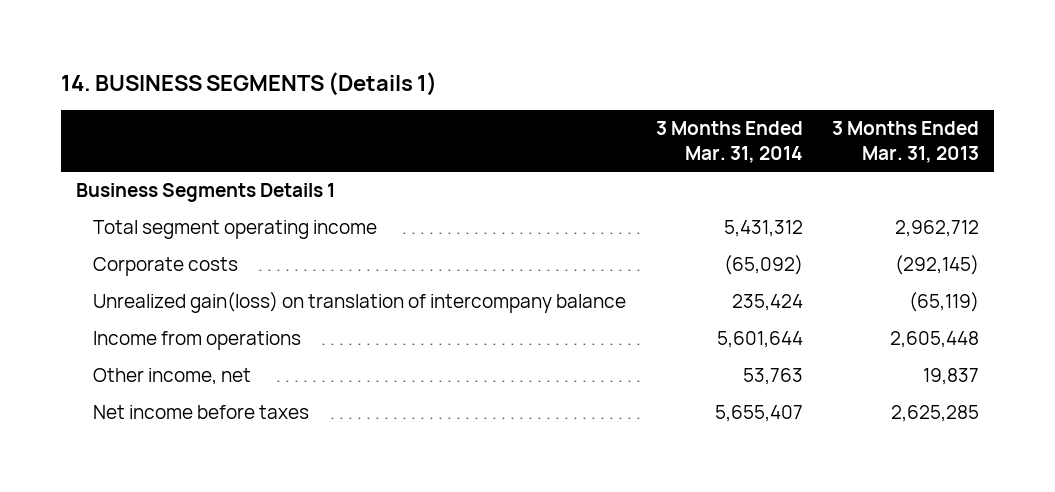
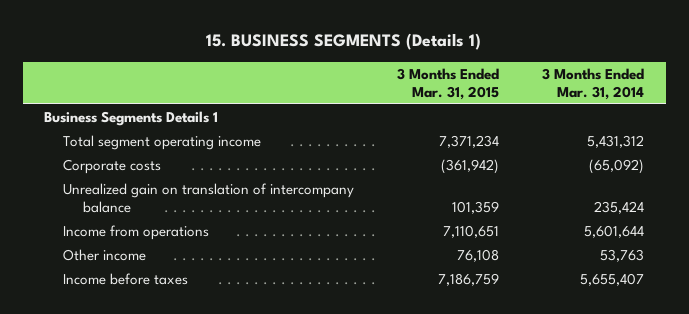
[61,71,438,96] 14. BUSINESS SEGMENTS (Details 1) -> [206,33,482,51] 15. BUSINESS SEGMENTS (Details 1)
[831,121,979,163] 3 Months Ended Mar. 31, 2013 -> none
none -> [397,67,500,100] 3 Months Ended Mar. 31, 2015
[93,292,627,314] Unrealized gain(loss) on translation of intercompany balance -> [63,183,355,213] Unrealized gain on translation of intercompany balance
[93,368,252,386] Other income, net -> [63,249,147,262] Other income
[93,405,310,420] Net income before taxes -> [63,273,189,286] Income before taxes

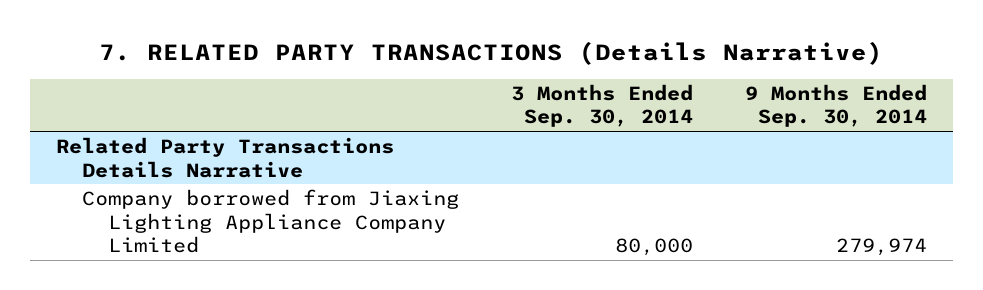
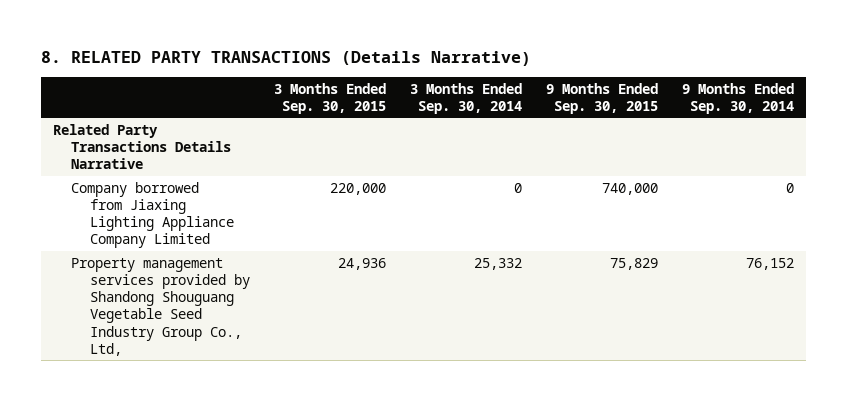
[99,40,884,65] 7. RELATED PARTY TRANSACTIONS (Details Narrative) -> [40,50,531,66] 8. RELATED PARTY TRANSACTIONS (Details Narrative)
none -> [274,82,387,114] 3 Months Ended Sep. 30, 2015
none -> [545,82,658,114] 9 Months Ended Sep. 30, 2015
[614,238,693,257] 80,000 -> [513,182,522,193] 0
[835,238,927,257] 279,974 -> [785,182,794,193] 0
none -> [71,257,251,356] Property management services provided by Shandong Shouguang Vegetable Seed Industry Group Co., Ltd,

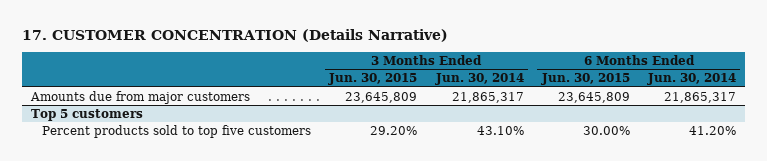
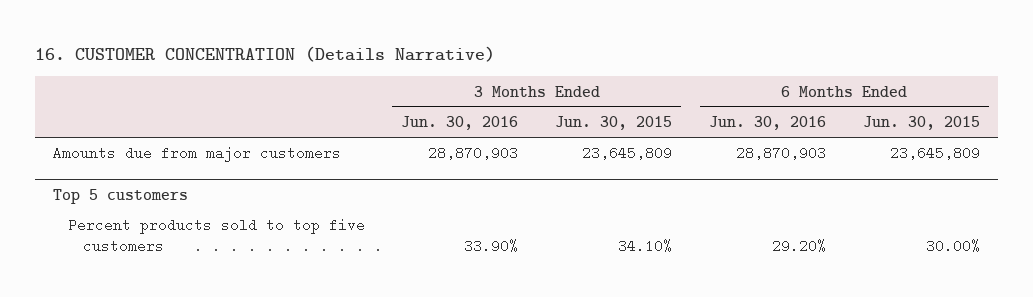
[22,29,449,43] 17. CUSTOMER CONCENTRATION (Details Narrative) -> [34,45,495,62] 16. CUSTOMER CONCENTRATION (Details Narrative)
[434,73,524,86] Jun. 30, 2014 -> none
[646,73,736,86] Jun. 30, 2014 -> none
none -> [401,116,519,131] Jun. 30, 2016
none -> [708,116,826,131] Jun. 30, 2016
[370,125,418,135] 29.20% -> [618,239,673,254] 34.10%

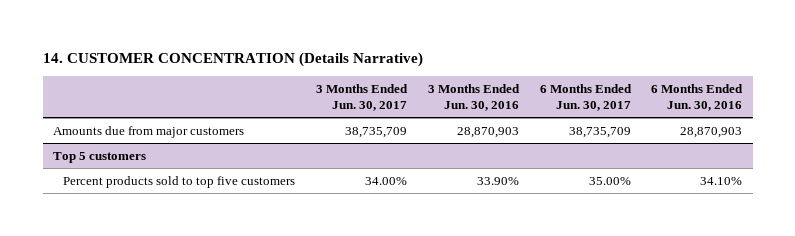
[34,45,495,62] 16. CUSTOMER CONCENTRATION (Details Narrative) -> [42,52,423,68] 14. CUSTOMER CONCENTRATION (Details Narrative)
[555,116,673,131] Jun. 30, 2015 -> none
[862,116,980,131] Jun. 30, 2015 -> none
none -> [316,84,409,112] 3 Months Ended Jun. 30, 2017
none -> [539,84,632,112] 6 Months Ended Jun. 30, 2017
[771,239,826,254] 29.20% -> [700,176,743,185] 34.10%

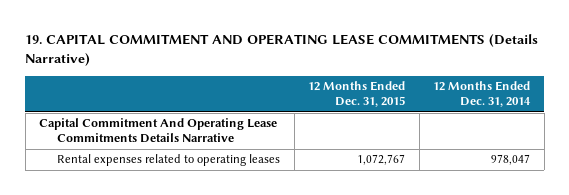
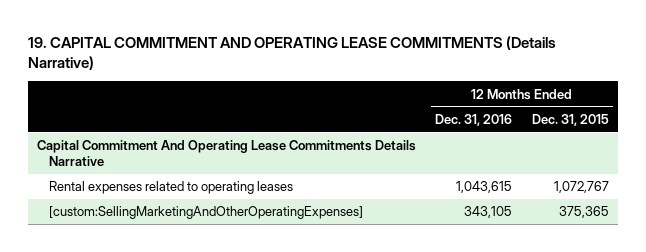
[433,81,532,108] 12 Months Ended Dec. 31, 2014 -> none
none -> [435,114,513,127] Dec. 31, 2016
none -> [49,206,364,220] [custom:SellingMarketingAndOtherOperatingExpenses]

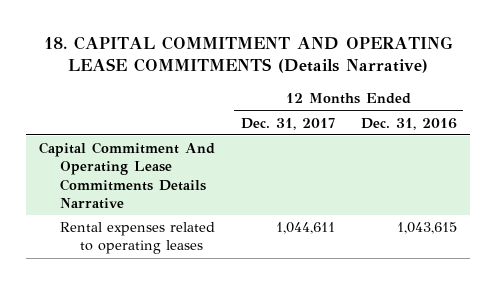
[27,35,556,71] 19. CAPITAL COMMITMENT AND OPERATING LEASE COMMITMENTS (Details Narrative) -> [43,35,453,74] 18. CAPITAL COMMITMENT AND OPERATING LEASE COMMITMENTS (Details Narrative)
[531,114,609,127] Dec. 31, 2015 -> none
none -> [240,117,335,130] Dec. 31, 2017
[49,206,364,220] [custom:SellingMarketingAndOtherOperatingExpenses] -> none

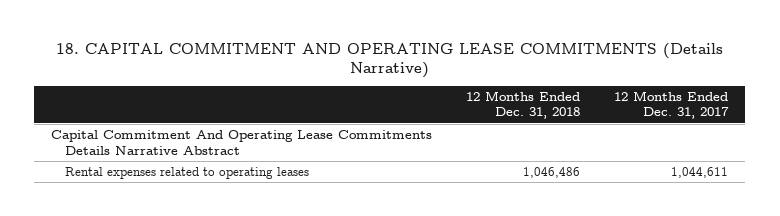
[360,117,457,130] Dec. 31, 2016 -> none
none -> [466,90,581,120] 12 Months Ended Dec. 31, 2018
[38,142,215,209] Capital Commitment And Operating Lease Commitments Details Narrative -> [51,129,433,155] Capital Commitment And Operating Lease Commitments Details Narrative Abstract

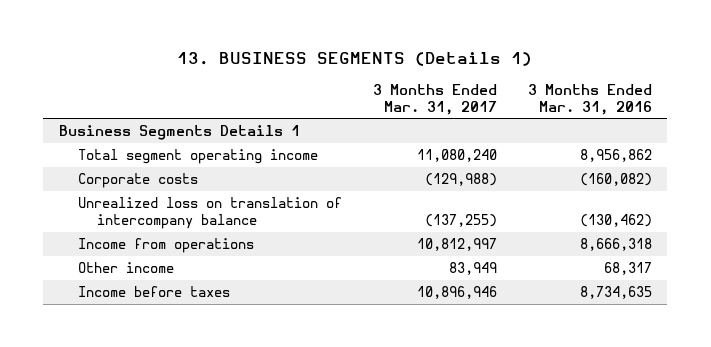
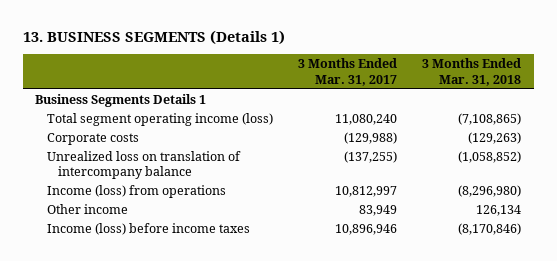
[527,83,652,115] 3 Months Ended Mar. 31, 2016 -> none
none -> [422,58,522,86] 3 Months Ended Mar. 31, 2018
[78,148,319,164] Total segment operating income -> [46,112,273,126] Total segment operating income (loss)
[78,237,255,253] Income from operations -> [46,184,226,198] Income (loss) from operations
[78,285,231,297] Income before taxes -> [46,222,250,235] Income (loss) before income taxes

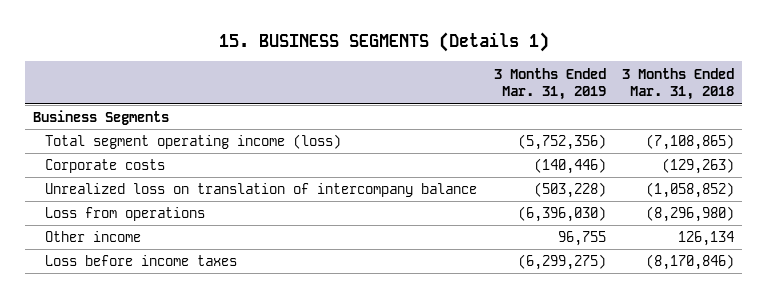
[22,29,285,45] 13. BUSINESS SEGMENTS (Details 1) -> [218,32,549,53] 15. BUSINESS SEGMENTS (Details 1)
[298,58,398,86] 3 Months Ended Mar. 31, 2017 -> none
none -> [493,67,606,101] 3 Months Ended Mar. 31, 2019
[35,93,207,107] Business Segments Details 1 -> [33,110,170,126] Business Segments
[46,184,226,198] Income (loss) from operations -> [45,207,206,222] Loss from operations
[46,222,250,235] Income (loss) before income taxes -> [45,255,238,267] Loss before income taxes

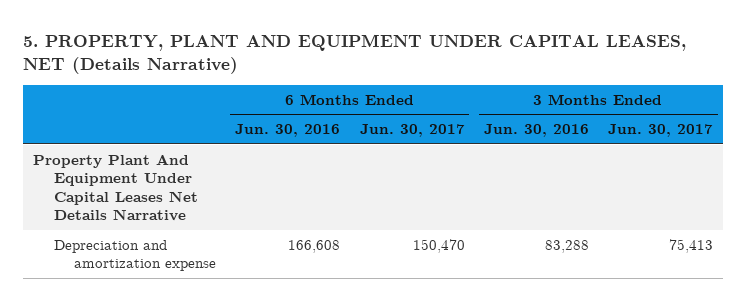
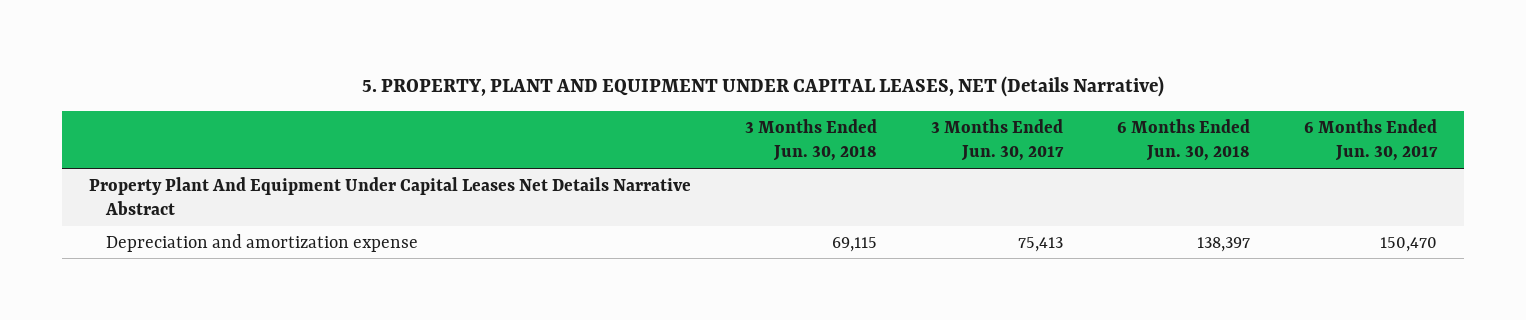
[235,124,341,138] Jun. 30, 2016 -> none
[483,124,589,138] Jun. 30, 2016 -> none
none -> [744,119,877,162] 3 Months Ended Jun. 30, 2018
none -> [1116,119,1250,162] 6 Months Ended Jun. 30, 2018
[32,153,198,222] Property Plant And Equipment Under Capital Leases Net Details Narrative -> [89,176,692,216] Property Plant And Equipment Under Capital Leases Net Details Narrative Abstract

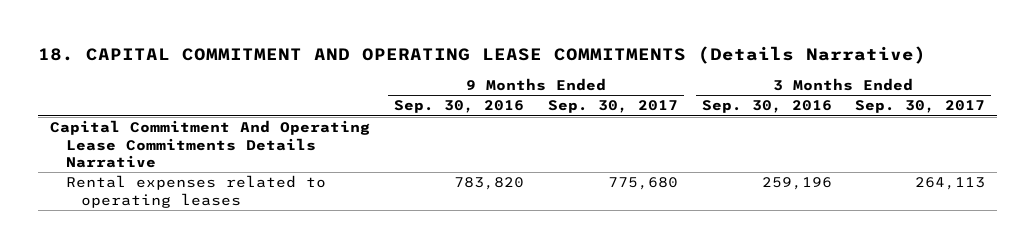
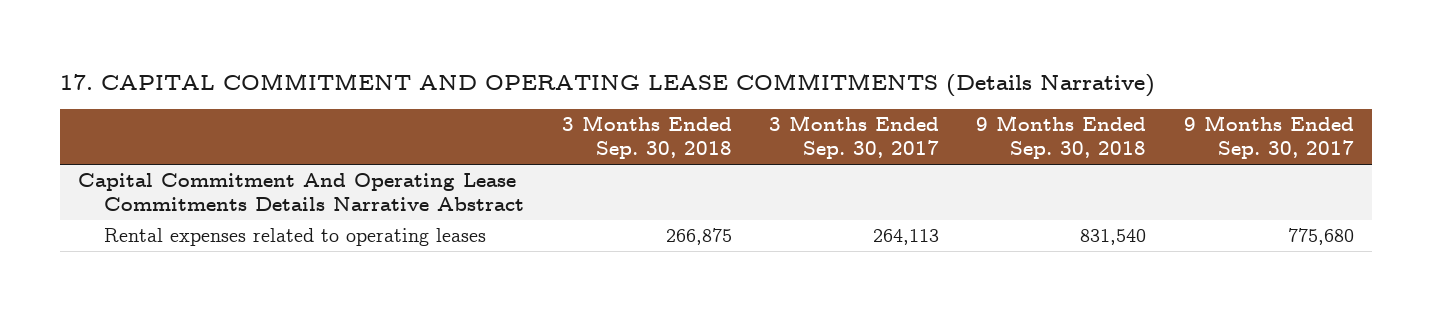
[38,46,927,65] 18. CAPITAL COMMITMENT AND OPERATING LEASE COMMITMENTS (Details Narrative) -> [59,72,1155,97] 17. CAPITAL COMMITMENT AND OPERATING LEASE COMMITMENTS (Details Narrative)
[393,100,524,114] Sep. 30, 2016 -> none
[701,100,832,114] Sep. 30, 2016 -> none
none -> [561,115,732,160] 3 Months Ended Sep. 30, 2018
none -> [976,115,1147,160] 9 Months Ended Sep. 30, 2018
[50,120,371,168] Capital Commitment And Operating Lease Commitments Details Narrative -> [78,173,525,212] Capital Commitment And Operating Lease Commitments Details Narrative Abstract

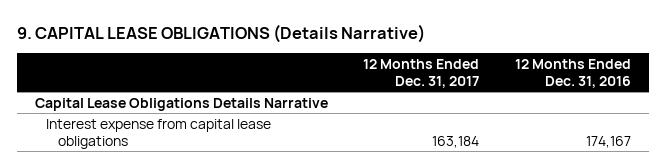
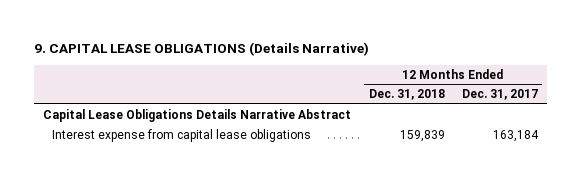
[514,58,631,89] 12 Months Ended Dec. 31, 2016 -> none
none -> [368,89,445,101] Dec. 31, 2018
[34,97,328,111] Capital Lease Obligations Details Narrative -> [43,109,352,123] Capital Lease Obligations Details Narrative Abstract

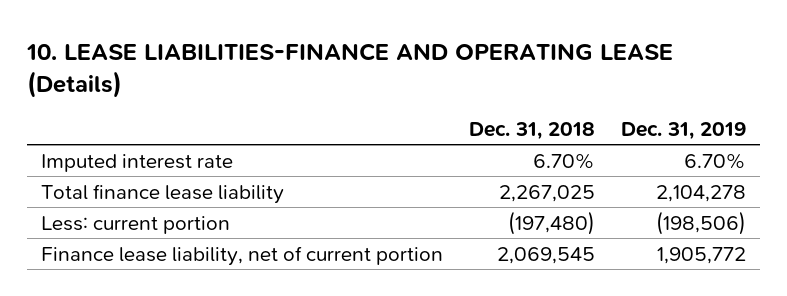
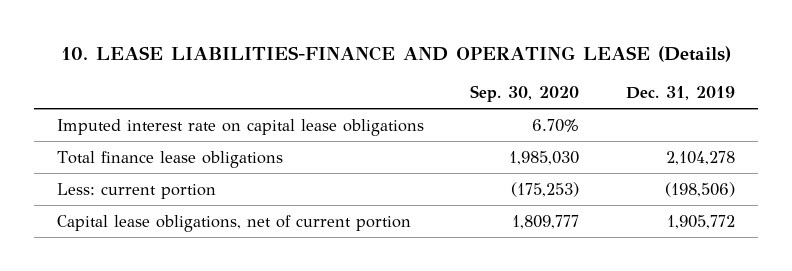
[469,121,596,140] Dec. 31, 2018 -> none
none -> [470,85,580,103] Sep. 30, 2020
[40,153,233,172] Imputed interest rate -> none
none -> [57,118,425,136] Imputed interest rate on capital lease obligations
[40,183,284,204] Total finance lease liability -> [57,150,284,168] Total finance lease obligations
[40,245,443,266] Finance lease liability, net of current portion -> [57,214,412,232] Capital lease obligations, net of current portion

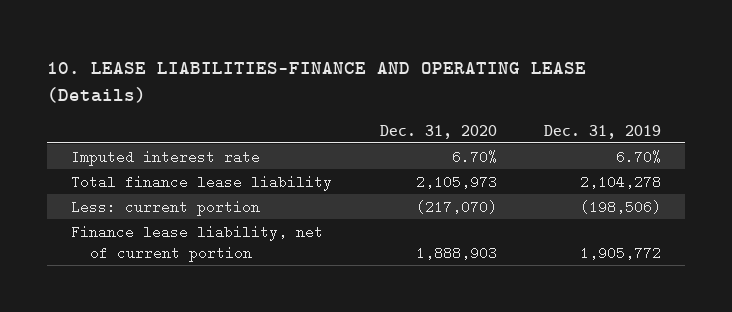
[470,85,580,103] Sep. 30, 2020 -> none
none -> [379,124,497,139] Dec. 31, 2020
[57,118,425,136] Imputed interest rate on capital lease obligations -> none
none -> [71,149,261,166] Imputed interest rate
[57,150,284,168] Total finance lease obligations -> [71,174,333,191] Total finance lease liability
[57,214,412,232] Capital lease obligations, net of current portion -> [71,224,324,262] Finance lease liability, net of current portion

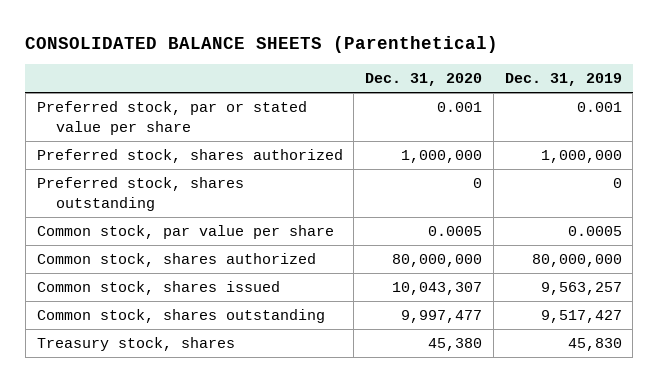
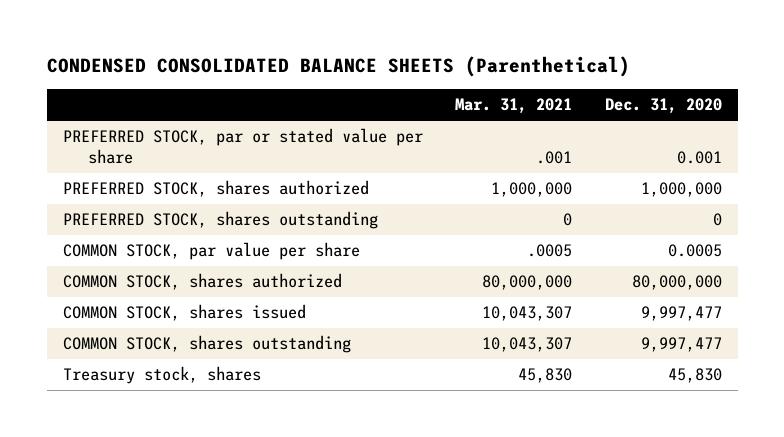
[25,35,499,53] CONSOLIDATED BALANCE SHEETS (Parenthetical) -> [46,56,630,78] CONDENSED CONSOLIDATED BALANCE SHEETS (Parenthetical)
[504,72,622,86] Dec. 31, 2019 -> none
none -> [455,98,573,115] Mar. 31, 2021
[36,101,307,135] Preferred stock, par or stated value per share -> [62,128,423,164] PREFERRED STOCK, par or stated value per share
[36,149,343,164] Preferred stock, shares authorized -> [62,180,369,198] PREFERRED STOCK, shares authorized
[36,177,244,211] Preferred stock, shares outstanding -> [62,211,378,230] PREFERRED STOCK, shares outstanding
[36,225,334,240] Common stock, par value per share -> [62,242,360,261] COMMON STOCK, par value per share
[36,253,316,268] Common stock, shares authorized -> [62,273,342,291] COMMON STOCK, shares authorized
[36,281,280,296] Common stock, shares issued -> [62,304,306,322] COMMON STOCK, shares issued
[392,282,483,296] 10,043,307 -> [640,306,722,322] 9,997,477
[36,309,325,324] Common stock, shares outstanding -> [62,335,351,354] COMMON STOCK, shares outstanding
[428,338,483,352] 45,380 -> [667,368,722,384] 45,830

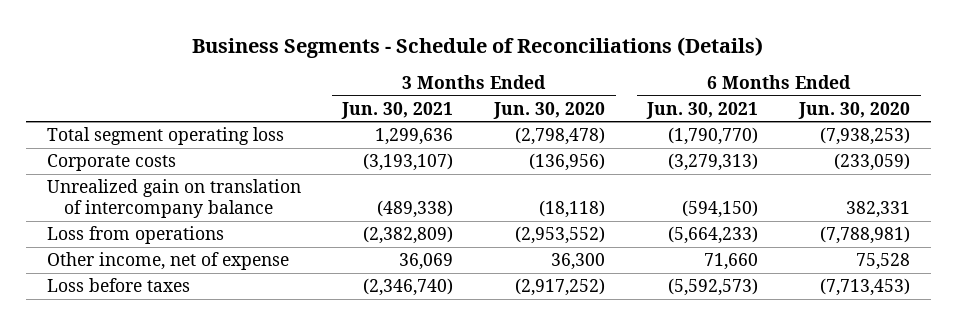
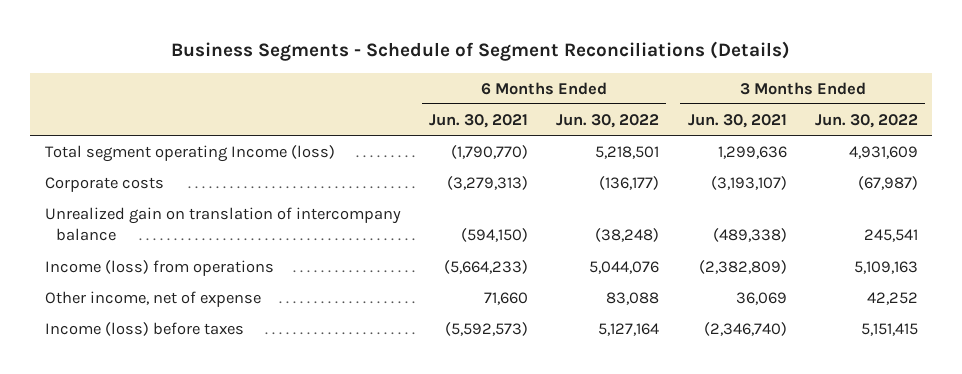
[192,36,764,58] Business Segments - Schedule of Reconciliations (Details) -> [171,41,791,62] Business Segments - Schedule of Segment Reconciliations (Details)
[493,101,606,119] Jun. 30, 2020 -> none
[798,101,911,119] Jun. 30, 2020 -> none
none -> [556,113,660,128] Jun. 30, 2022
none -> [814,113,918,128] Jun. 30, 2022
[46,127,284,146] Total segment operating loss -> [44,144,335,162] Total segment operating Income (loss)
[46,226,224,245] Loss from operations -> [44,259,274,276] Income (loss) from operations
[46,278,190,293] Loss before taxes -> [44,321,244,336] Income (loss) before taxes

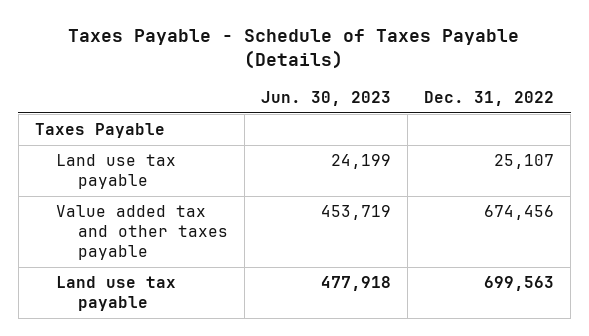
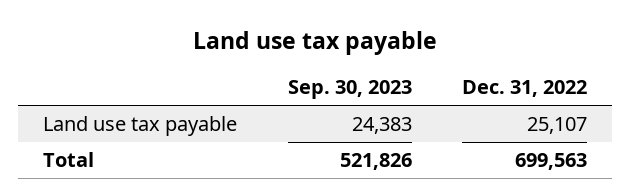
[68,29,520,70] Taxes Payable - Schedule of Taxes Payable (Details) -> [193,31,438,56] Land use tax payable
[260,90,391,106] Jun. 30, 2023 -> none
none -> [287,80,412,100] Sep. 30, 2023
[34,123,165,139] Taxes Payable -> none
[56,205,228,261] Value added tax and other taxes payable -> none
[56,276,177,312] Land use tax payable -> [43,152,95,168] Total

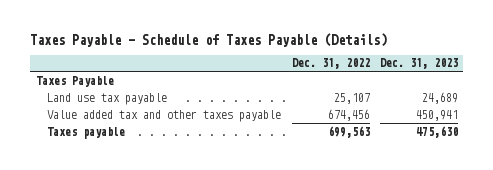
[193,31,438,56] Land use tax payable -> [30,33,388,48] Taxes Payable - Schedule of Taxes Payable (Details)
[287,80,412,100] Sep. 30, 2023 -> none
none -> [379,58,458,70] Dec. 31, 2023
none -> [35,75,114,87] Taxes Payable
none -> [47,109,282,122] Value added tax and other taxes payable
[43,152,95,168] Total -> [47,126,126,139] Taxes payable

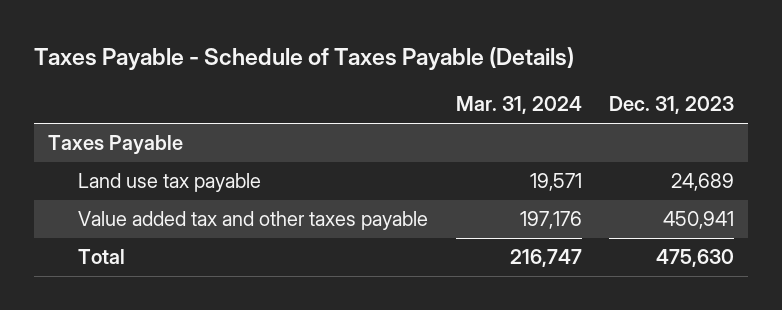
[291,58,370,70] Dec. 31, 2022 -> none
none -> [455,96,582,115] Mar. 31, 2024
[47,126,126,139] Taxes payable -> [78,249,126,265] Total

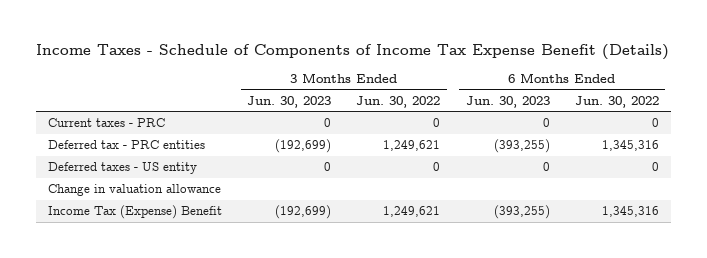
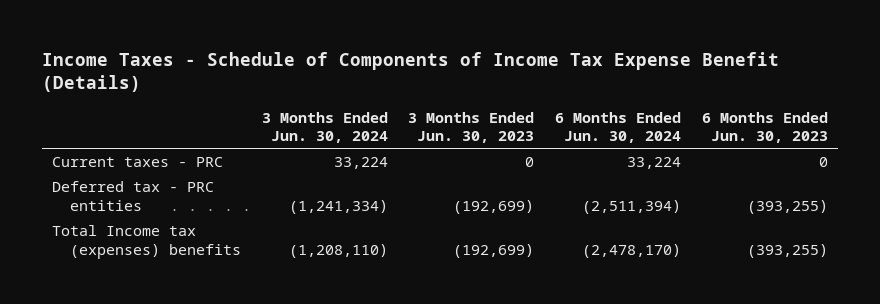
[356,95,441,108] Jun. 30, 2022 -> none
[574,95,659,108] Jun. 30, 2022 -> none
none -> [261,111,388,144] 3 Months Ended Jun. 30, 2024
none -> [555,111,682,144] 6 Months Ended Jun. 30, 2024
[48,162,198,175] Deferred taxes - US entity -> none
[48,184,222,197] Change in valuation allowance -> none
[48,205,223,220] Income Tax (Expense) Benefit -> [52,225,241,259] Total Income tax (expenses) benefits

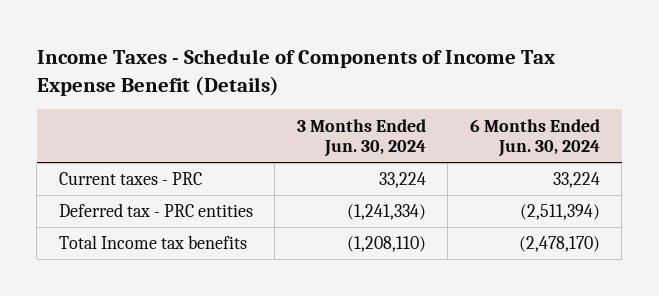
[408,111,535,144] 3 Months Ended Jun. 30, 2023 -> none
[701,111,828,144] 6 Months Ended Jun. 30, 2023 -> none
[52,225,241,259] Total Income tax (expenses) benefits -> [58,235,247,250] Total Income tax benefits

